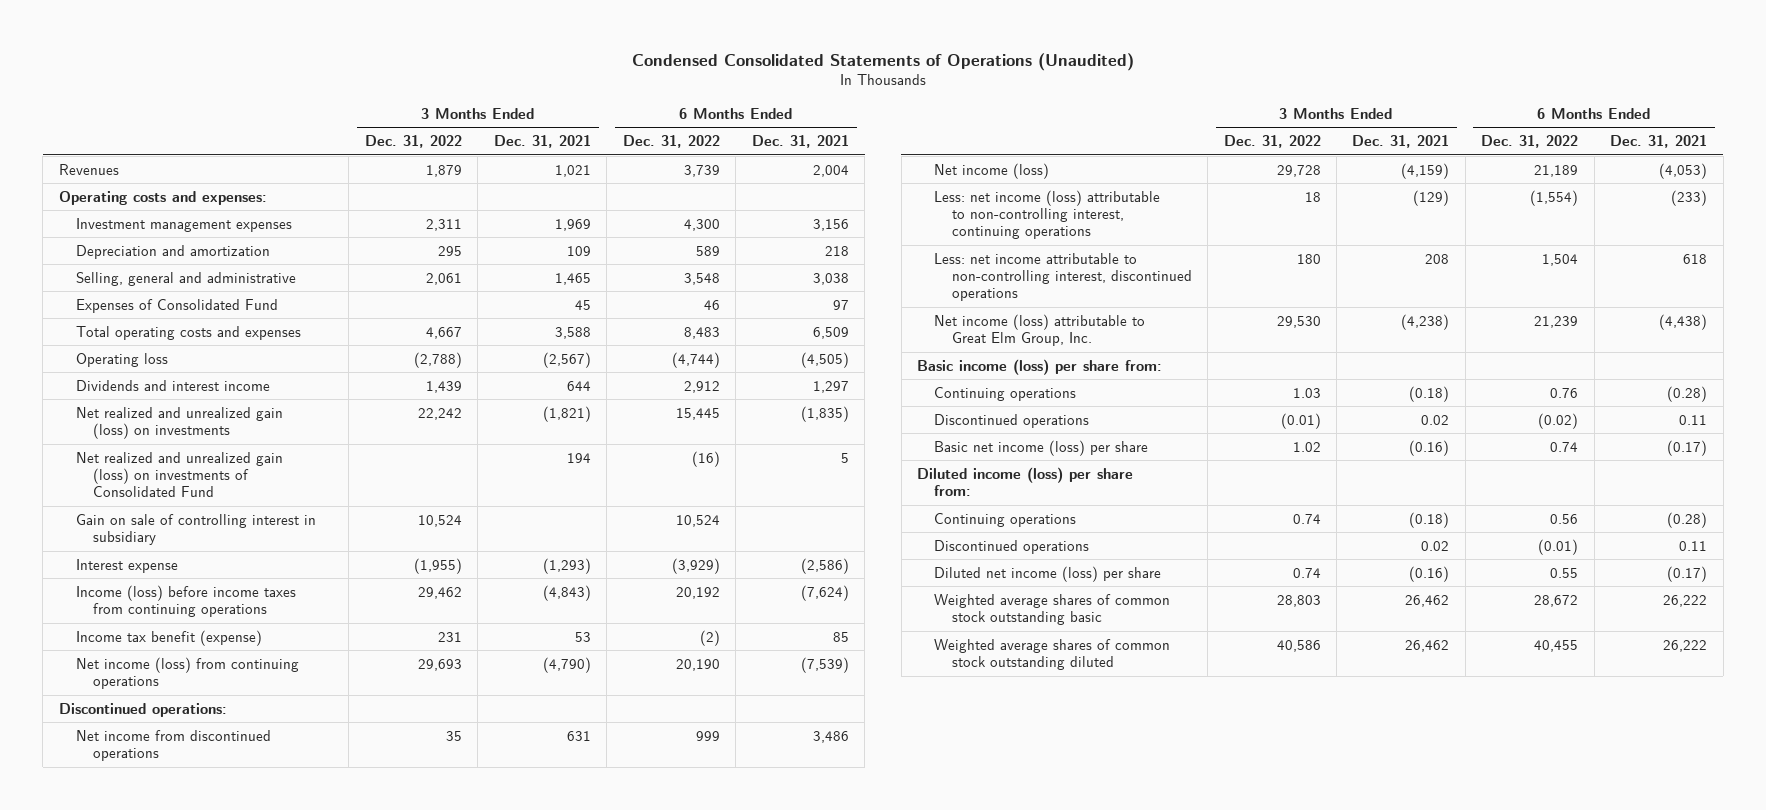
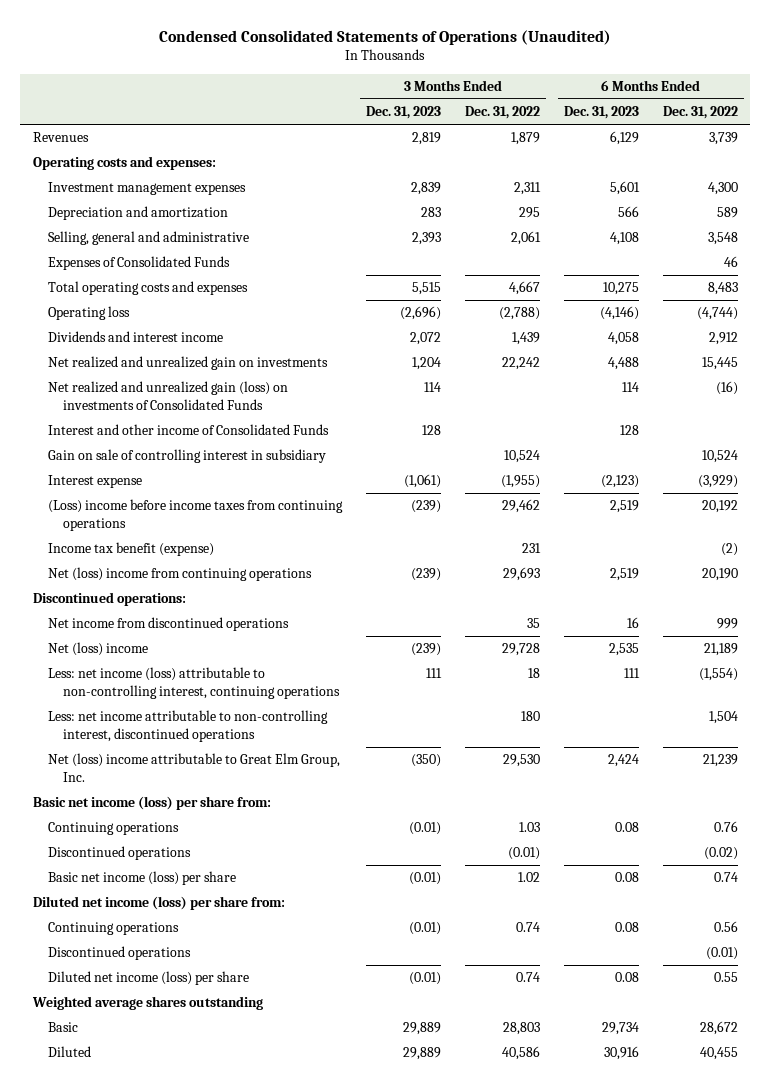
[493,135,591,149] Dec. 31, 2021 -> none
[751,135,849,149] Dec. 31, 2021 -> none
none -> [365,106,441,120] Dec. 31, 2023
none -> [564,106,640,120] Dec. 31, 2023
[75,298,278,313] Expenses of Consolidated Fund -> [47,256,230,271] Expenses of Consolidated Funds
[75,406,283,440] Net realized and unrealized gain (loss) on investments -> [47,356,328,371] Net realized and unrealized gain on investments
[75,451,283,498] Net realized and unrealized gain (loss) on investments of Consolidated Fund -> [47,381,288,410] Net realized and unrealized gain (loss) on investments of Consolidated Funds
none -> [47,424,329,436] Interest and other income of Consolidated Funds
[75,584,296,618] Income (loss) before income taxes from continuing operations -> [47,499,343,531] (Loss) income before income taxes from continuing operations
[75,656,299,690] Net income (loss) from continuing operations -> [47,567,312,582] Net (loss) income from continuing operations
[934,162,1050,179] Net income (loss) -> [47,642,148,657] Net (loss) income
[934,313,1146,347] Net income (loss) attributable to Great Elm Group, Inc. -> [47,753,340,782] Net (loss) income attributable to Great Elm Group, Inc.
[917,358,1163,375] Basic income (loss) per share from: -> [32,796,271,811] Basic net income (loss) per share from:
[917,466,1134,497] Diluted income (loss) per share from: -> [32,896,285,911] Diluted net income (loss) per share from:
none -> [31,996,263,1011] Weighted average shares outstanding
[934,593,1171,626] Weighted average shares of common stock outstanding basic -> [47,1022,78,1033] Basic
[934,638,1171,671] Weighted average shares of common stock outstanding diluted -> [47,1046,91,1058] Diluted

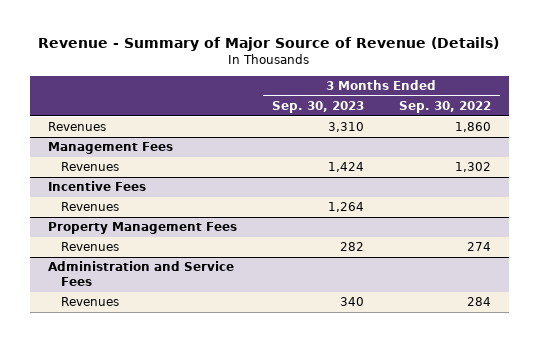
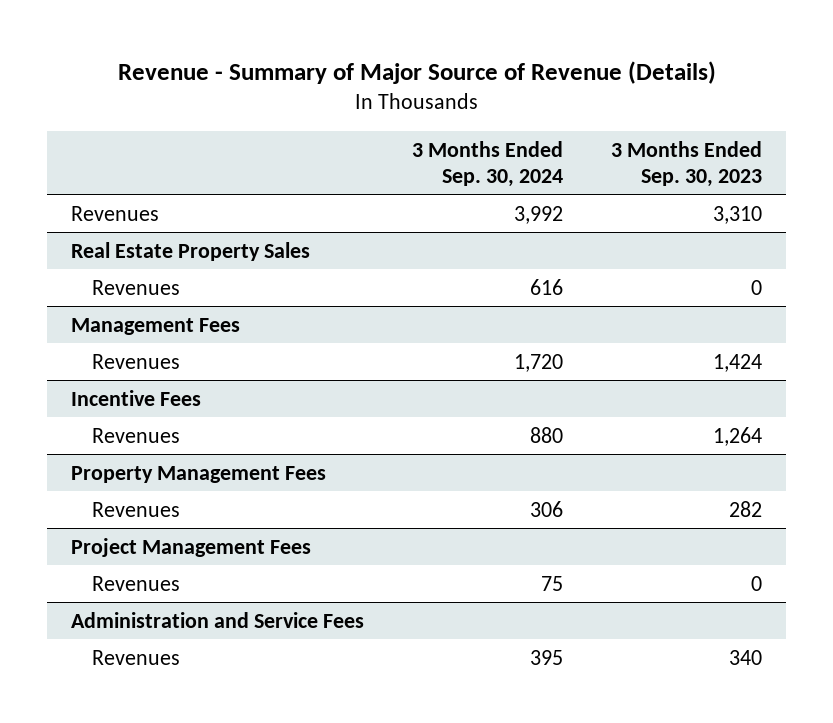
[399,101,492,114] Sep. 30, 2022 -> none
none -> [412,140,564,187] 3 Months Ended Sep. 30, 2024
none -> [71,241,311,261] Real Estate Property Sales
none -> [91,279,180,295] Revenues
none -> [71,537,312,557] Project Management Fees
none -> [91,575,180,591] Revenues

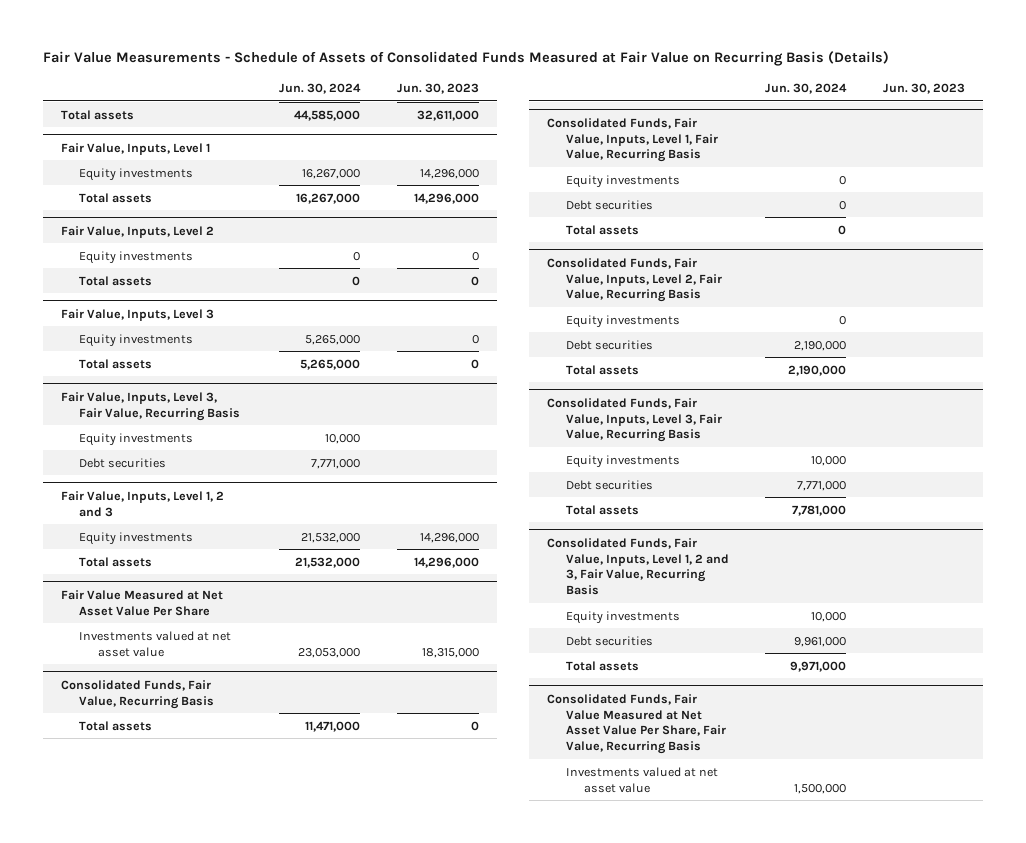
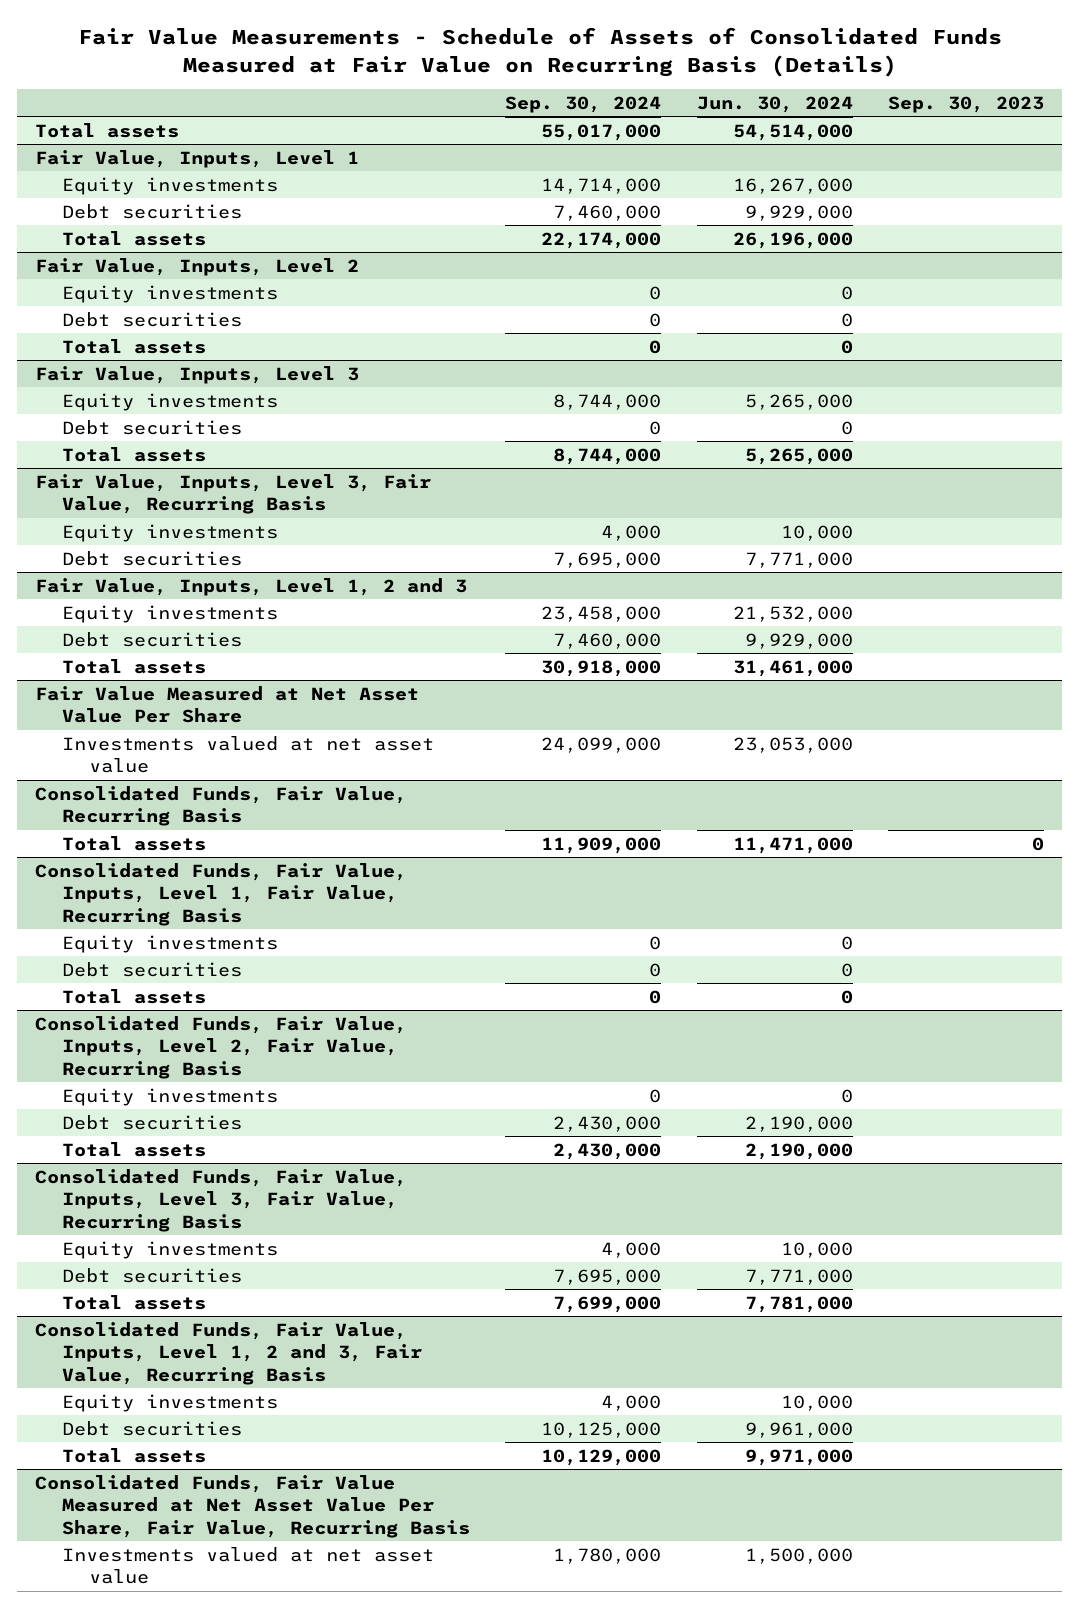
[396,82,479,94] Jun. 30, 2023 -> none
none -> [505,95,662,113] Sep. 30, 2024
none -> [888,95,1045,113] Sep. 30, 2023
[294,109,361,121] 44,585,000 -> [732,123,853,141] 54,514,000
none -> [61,203,242,219] Debt securities
[296,192,361,204] 16,267,000 -> [732,231,853,249] 26,196,000
none -> [61,311,242,327] Debt securities
none -> [61,419,242,435] Debt securities
none -> [61,631,242,647] Debt securities
[295,556,361,568] 21,532,000 -> [732,659,853,677] 31,461,000

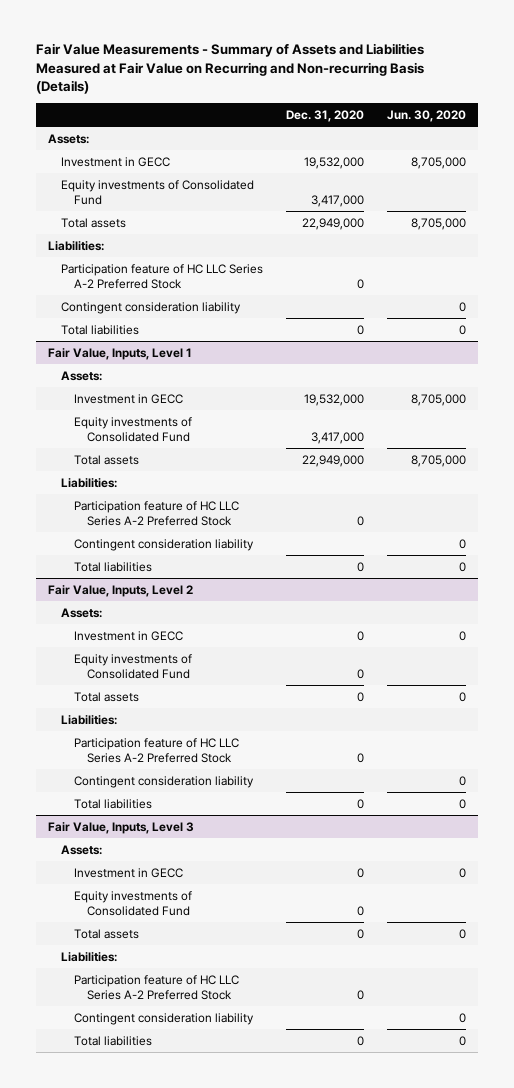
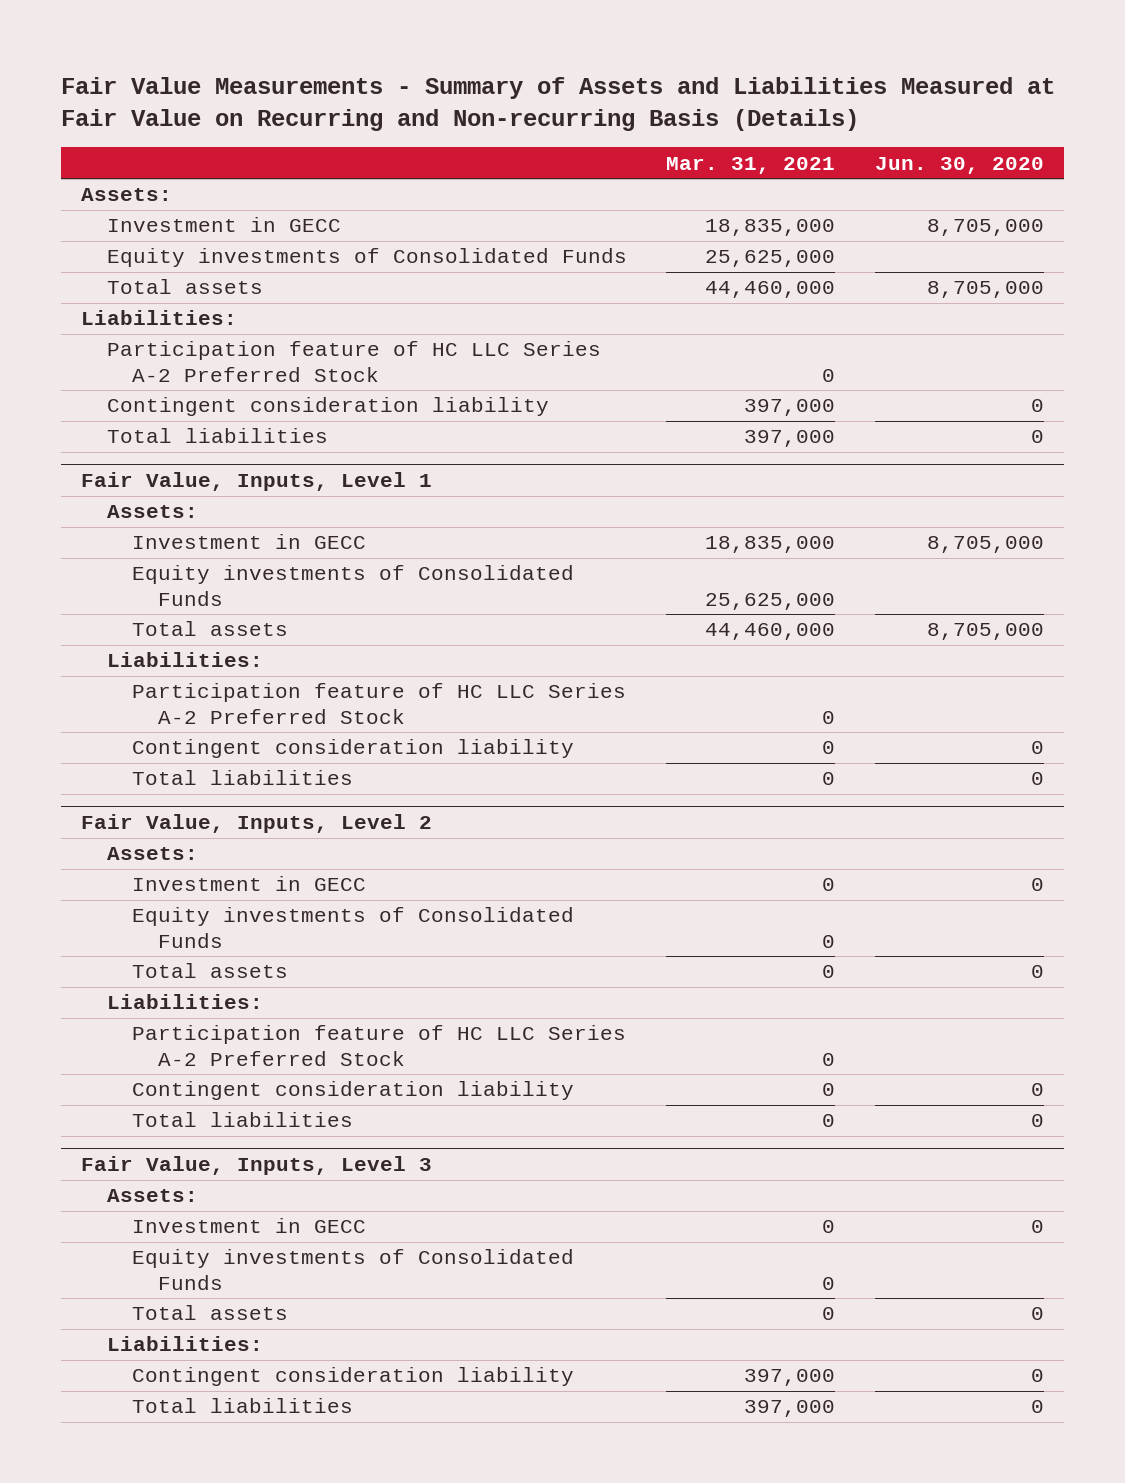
[286,109,365,122] Dec. 31, 2020 -> none
none -> [666,156,836,174] Mar. 31, 2021
[60,179,254,205] Equity investments of Consolidated Fund -> [106,248,627,268] Equity investments of Consolidated Funds
[74,416,193,442] Equity investments of Consolidated Fund -> [132,565,575,606] Equity investments of Consolidated Funds
[74,653,193,679] Equity investments of Consolidated Fund -> [132,907,575,948] Equity investments of Consolidated Funds
[74,890,193,916] Equity investments of Consolidated Fund -> [132,1249,575,1290] Equity investments of Consolidated Funds
[74,974,240,1000] Participation feature of HC LLC Series A-2 Preferred Stock -> none

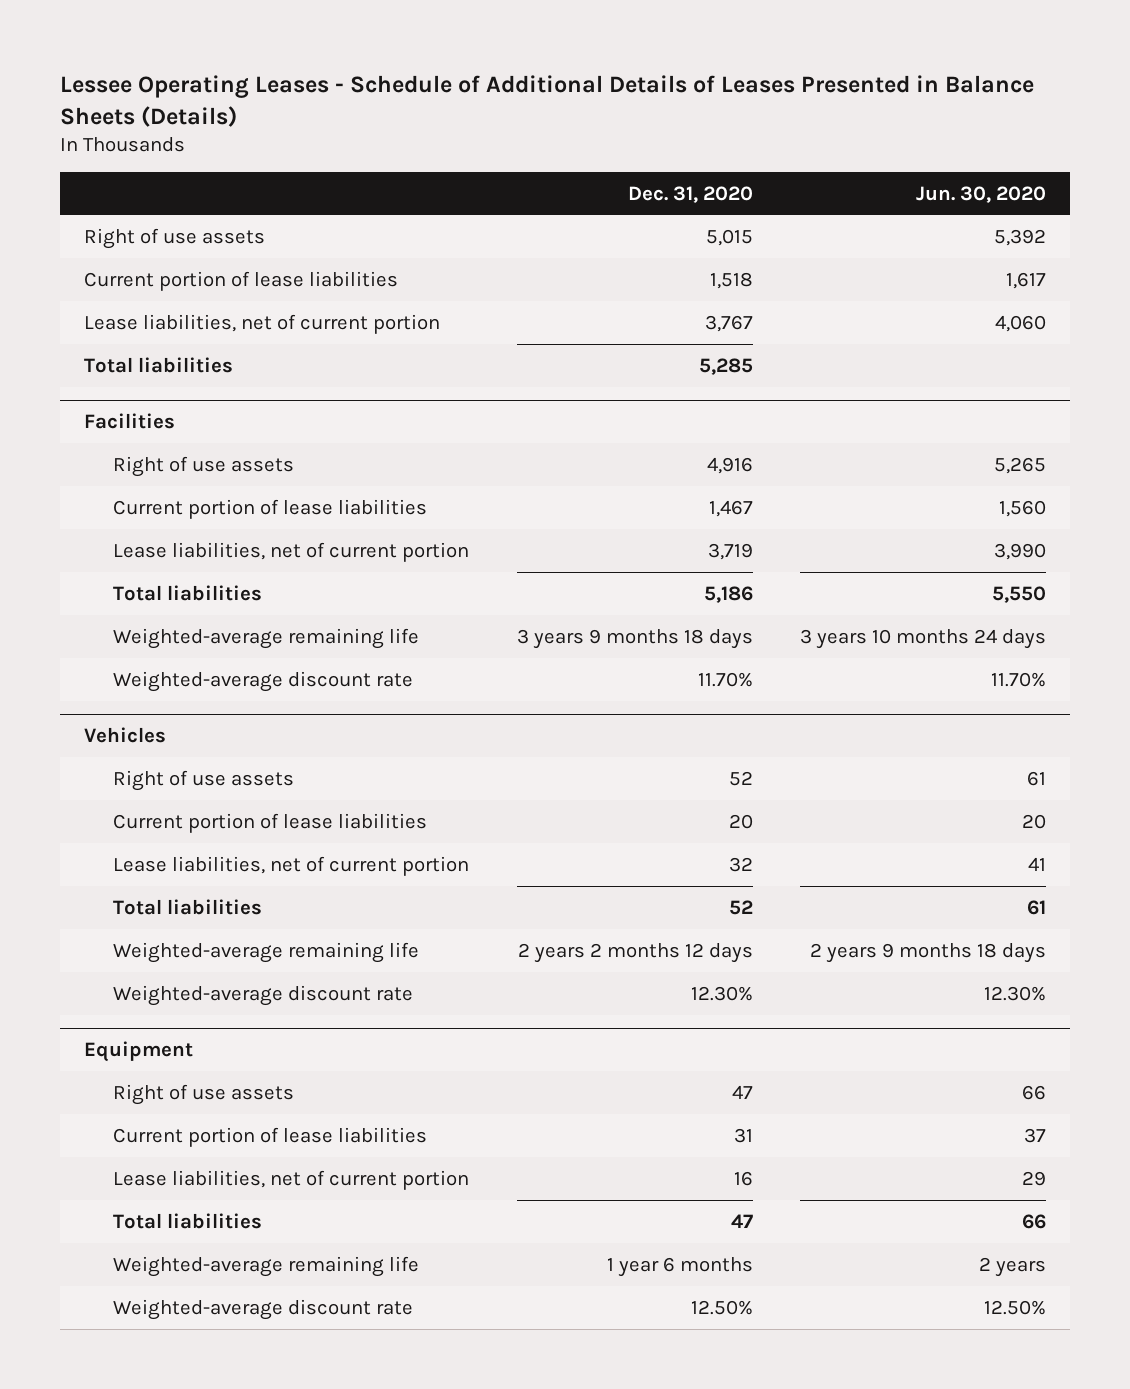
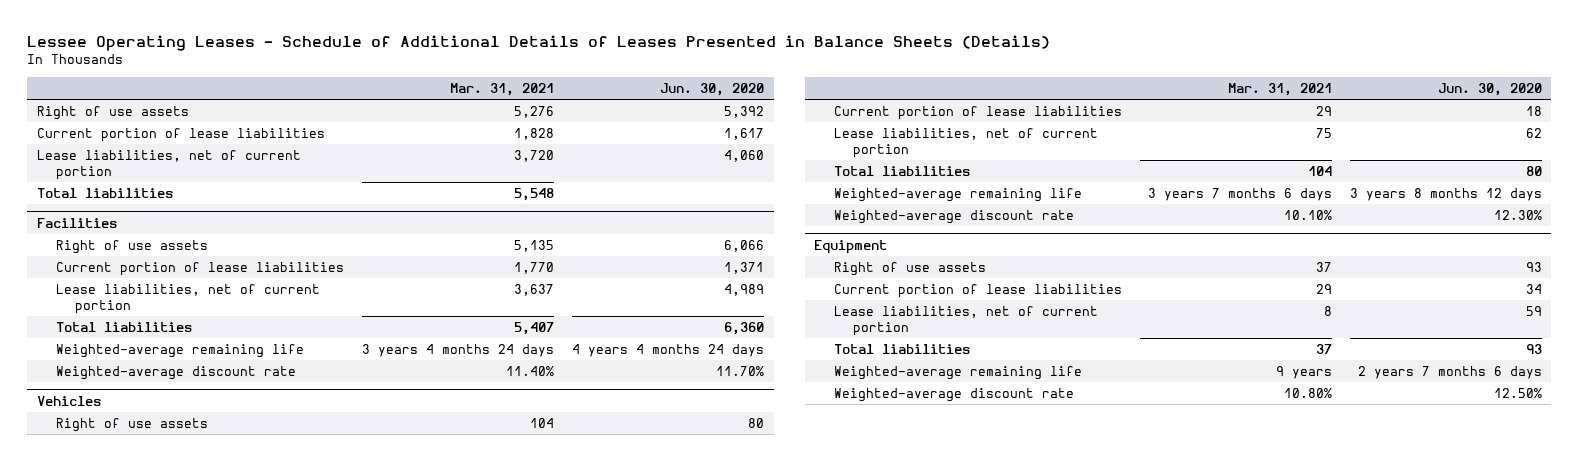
[627,185,753,203] Dec. 31, 2020 -> none
none -> [450,82,555,96] Mar. 31, 2021
[994,456,1047,474] 5,265 -> [724,239,765,252] 6,066
[999,499,1047,517] 1,560 -> [724,261,765,274] 1,371
[994,542,1047,560] 3,990 -> [724,283,765,296] 4,989
[992,585,1047,603] 5,550 -> [724,321,765,335] 6,360
[800,628,1047,649] 3 years 10 months 24 days -> [572,343,765,357] 4 years 4 months 24 days
[1027,770,1047,786] 61 -> [748,417,765,428] 80
[1022,813,1047,829] 20 -> [1526,105,1543,116] 18
[1028,856,1047,871] 41 -> [1526,127,1543,138] 62
[1027,899,1047,915] 61 -> [1526,165,1543,176] 80
[810,942,1047,963] 2 years 9 months 18 days -> [1350,187,1543,201] 3 years 8 months 12 days
[1022,1084,1047,1100] 66 -> [1526,261,1543,272] 93
[1024,1127,1047,1143] 37 -> [1526,283,1543,294] 34
[1022,1170,1047,1186] 29 -> [1526,305,1543,316] 59
[1022,1213,1047,1229] 66 -> [1526,343,1543,354] 93
[979,1256,1047,1277] 2 years -> [1358,365,1543,379] 2 years 7 months 6 days

